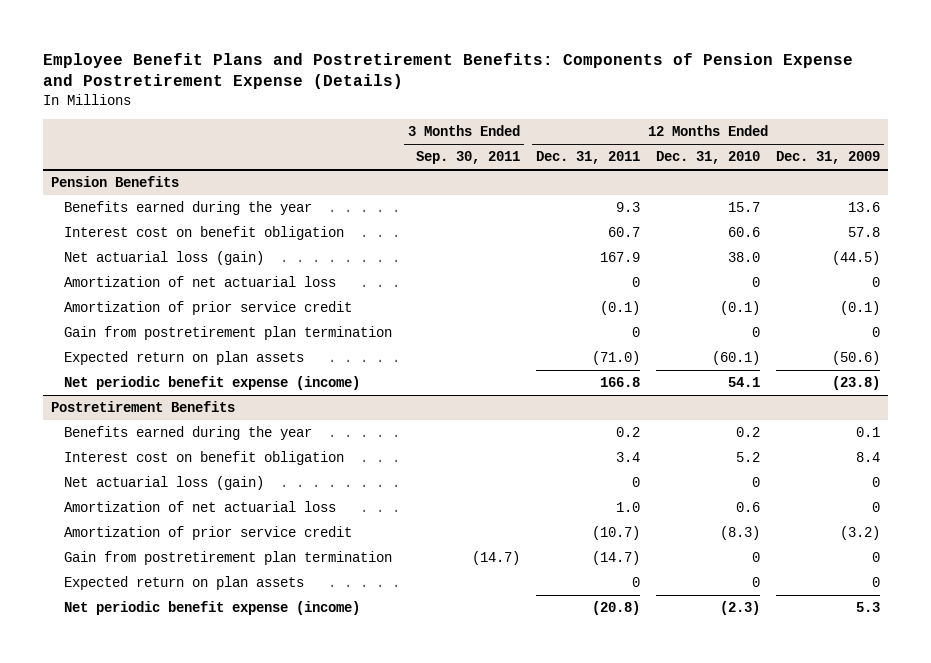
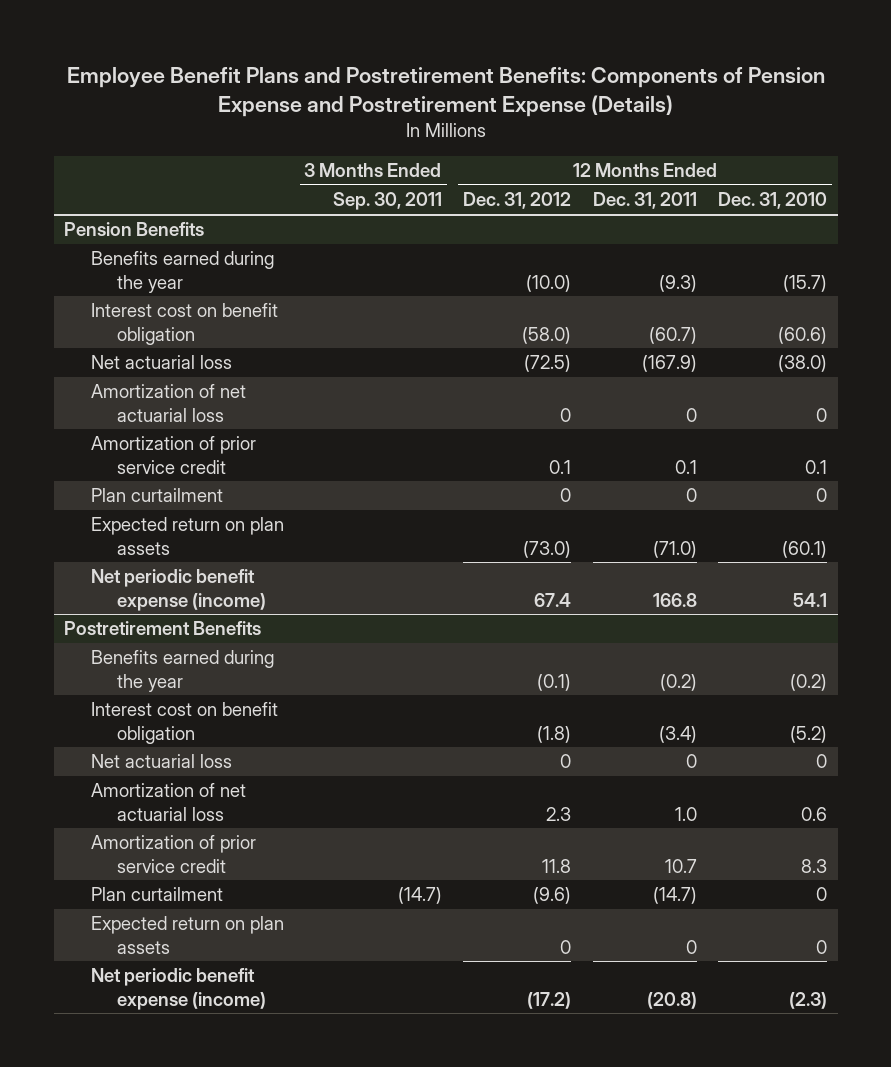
[775,151,880,165] Dec. 31, 2009 -> none
none -> [463,192,572,210] Dec. 31, 2012
[616,202,641,213] 9.3 -> [658,274,697,292] (9.3)
[727,202,760,213] 15.7 -> [782,274,827,292] (15.7)
[608,227,641,238] 60.7 -> [648,326,697,344] (60.7)
[727,227,760,238] 60.6 -> [777,326,827,344] (60.6)
[64,251,265,266] Net actuarial loss (gain) -> [90,355,232,370] Net actuarial loss
[600,252,641,263] 167.9 -> [641,355,697,373] (167.9)
[727,252,760,263] 38.0 -> [777,355,827,373] (38.0)
[64,326,393,341] Gain from postretirement plan termination -> none
[600,301,641,316] (0.1) -> [674,459,697,474] 0.1
[719,301,760,316] (0.1) -> [804,459,827,474] 0.1
none -> [90,488,223,503] Plan curtailment
[616,427,641,438] 0.2 -> [659,673,697,691] (0.2)
[735,427,760,438] 0.2 -> [789,673,827,691] (0.2)
[616,452,641,463] 3.4 -> [658,725,697,743] (3.4)
[735,452,760,463] 5.2 -> [789,725,827,743] (5.2)
[64,476,265,491] Net actuarial loss (gain) -> [90,754,232,769] Net actuarial loss
[592,526,641,541] (10.7) -> [664,858,697,873] 10.7
[719,526,760,541] (8.3) -> [800,858,827,873] 8.3
[64,551,393,566] Gain from postretirement plan termination -> [90,887,223,902] Plan curtailment

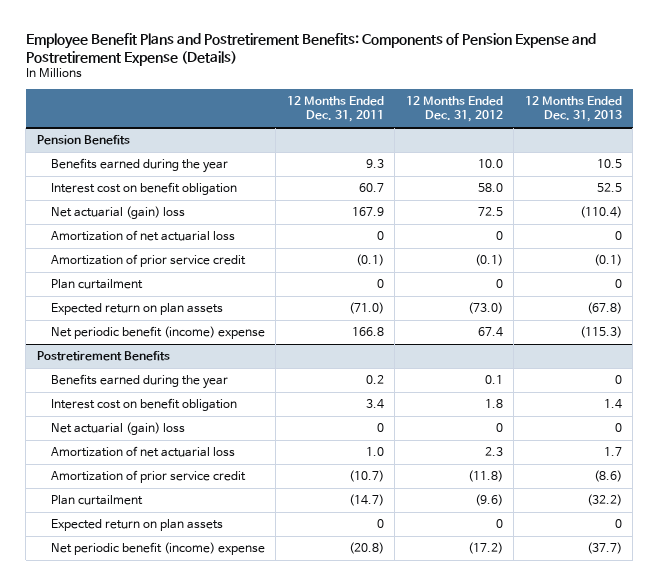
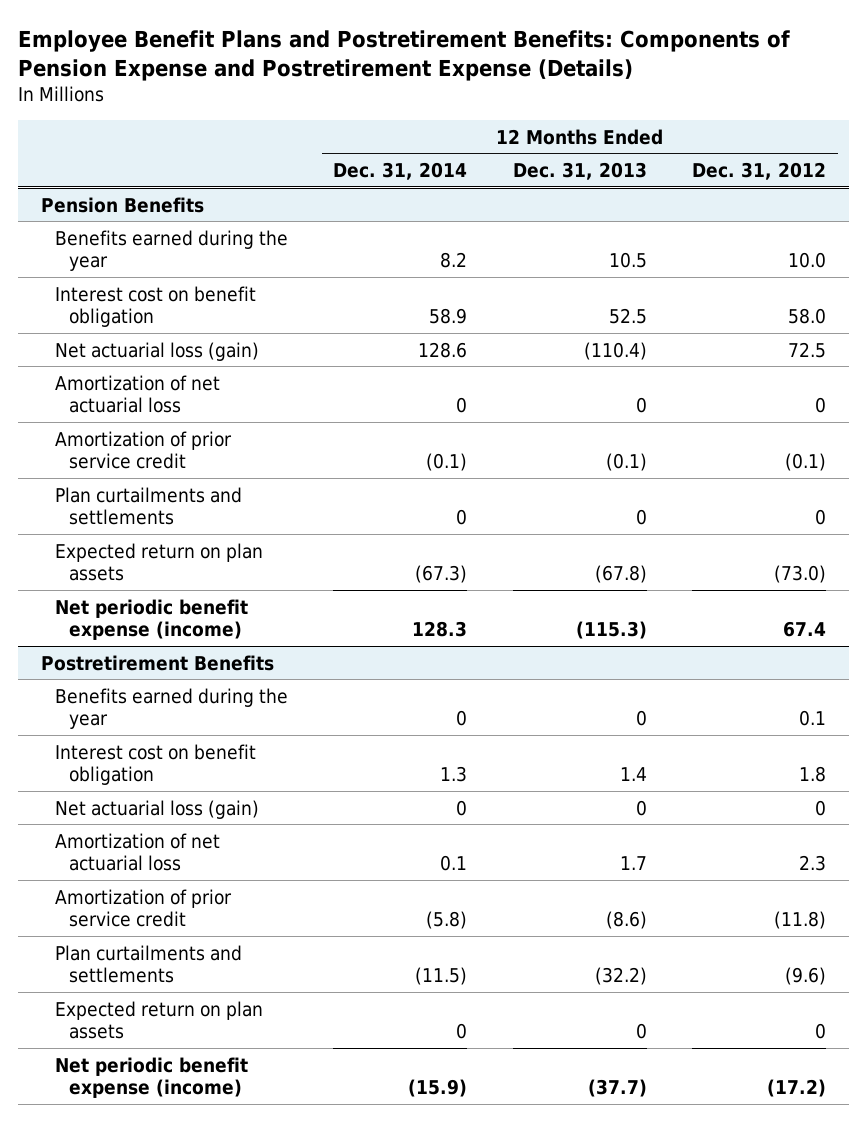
[286,95,384,123] 12 Months Ended Dec. 31, 2011 -> none
none -> [333,162,468,181] Dec. 31, 2014
[50,205,185,219] Net actuarial (gain) loss -> [55,341,260,361] Net actuarial loss (gain)
[50,278,143,289] Plan curtailment -> [55,486,243,526] Plan curtailments and settlements
[50,325,265,339] Net periodic benefit (income) expense -> [55,598,249,641] Net periodic benefit expense (income)
[50,421,185,435] Net actuarial (gain) loss -> [55,799,260,819] Net actuarial loss (gain)
[50,494,143,505] Plan curtailment -> [55,944,243,984] Plan curtailments and settlements
[50,541,265,555] Net periodic benefit (income) expense -> [55,1056,249,1099] Net periodic benefit expense (income)

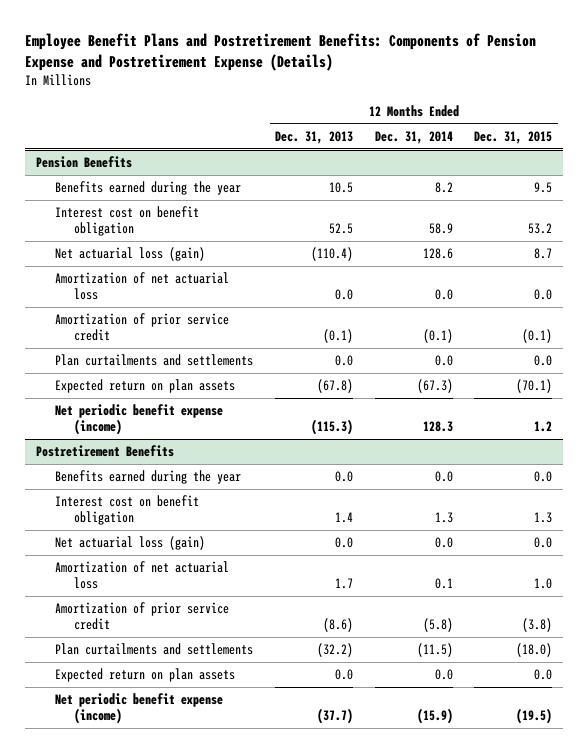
[692,162,827,181] Dec. 31, 2012 -> none
none -> [474,131,553,145] Dec. 31, 2015
[456,397,468,414] 0 -> [434,289,453,301] 0.0
[635,397,647,414] 0 -> [334,289,353,301] 0.0
[456,509,468,526] 0 -> [434,355,453,367] 0.0
[635,509,647,526] 0 -> [334,355,353,367] 0.0
[456,710,468,727] 0 -> [434,471,453,483] 0.0
[635,710,647,727] 0 -> [334,471,353,483] 0.0
[456,799,468,816] 0 -> [434,537,453,549] 0.0
[635,799,647,816] 0 -> [334,537,353,549] 0.0
[456,1023,468,1040] 0 -> [434,669,453,681] 0.0
[635,1023,647,1040] 0 -> [334,669,353,681] 0.0

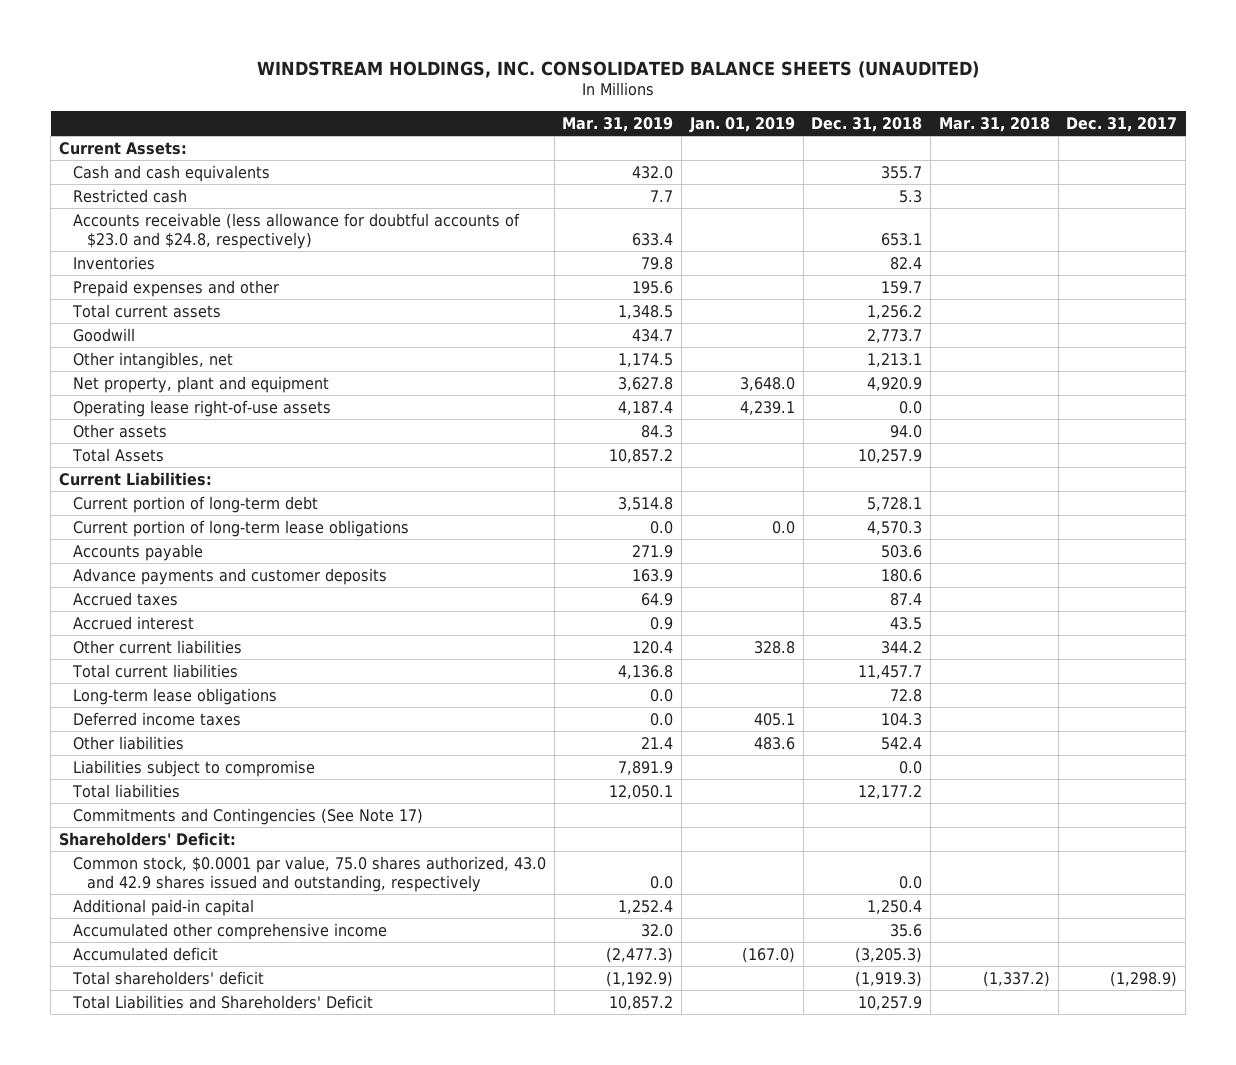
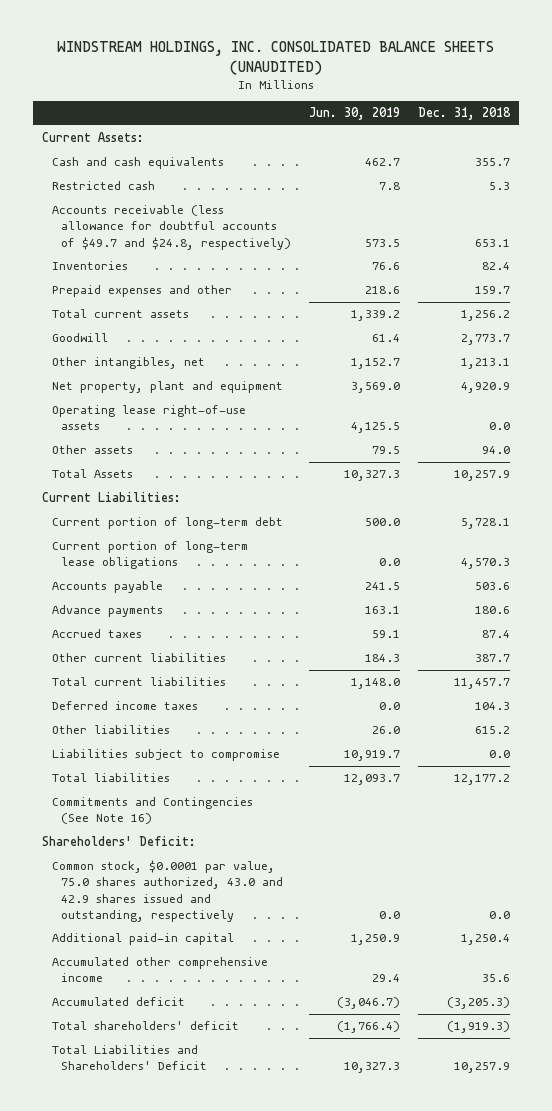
[562,116,674,132] Mar. 31, 2019 -> none
[688,116,795,133] Jan. 01, 2019 -> none
[938,116,1050,132] Mar. 31, 2018 -> none
[1066,116,1178,132] Dec. 31, 2017 -> none
none -> [309,107,401,121] Jun. 30, 2019
[72,212,520,249] Accounts receivable (less allowance for doubtful accounts of $23.0 and $24.8, respectively) -> [51,205,291,250] Accounts receivable (less allowance for doubtful accounts of $49.7 and $24.8, respectively)
[72,567,387,585] Advance payments and customer deposits -> [51,605,163,618] Advance payments
[72,615,194,630] Accrued interest -> none
[881,640,923,654] 344.2 -> [475,654,511,663] 387.7
[72,687,277,705] Long-term lease obligations -> none
[881,736,923,750] 542.4 -> [475,726,511,735] 615.2
[72,807,423,825] Commitments and Contingencies (See Note 17) -> [51,797,253,825] Commitments and Contingencies (See Note 16)

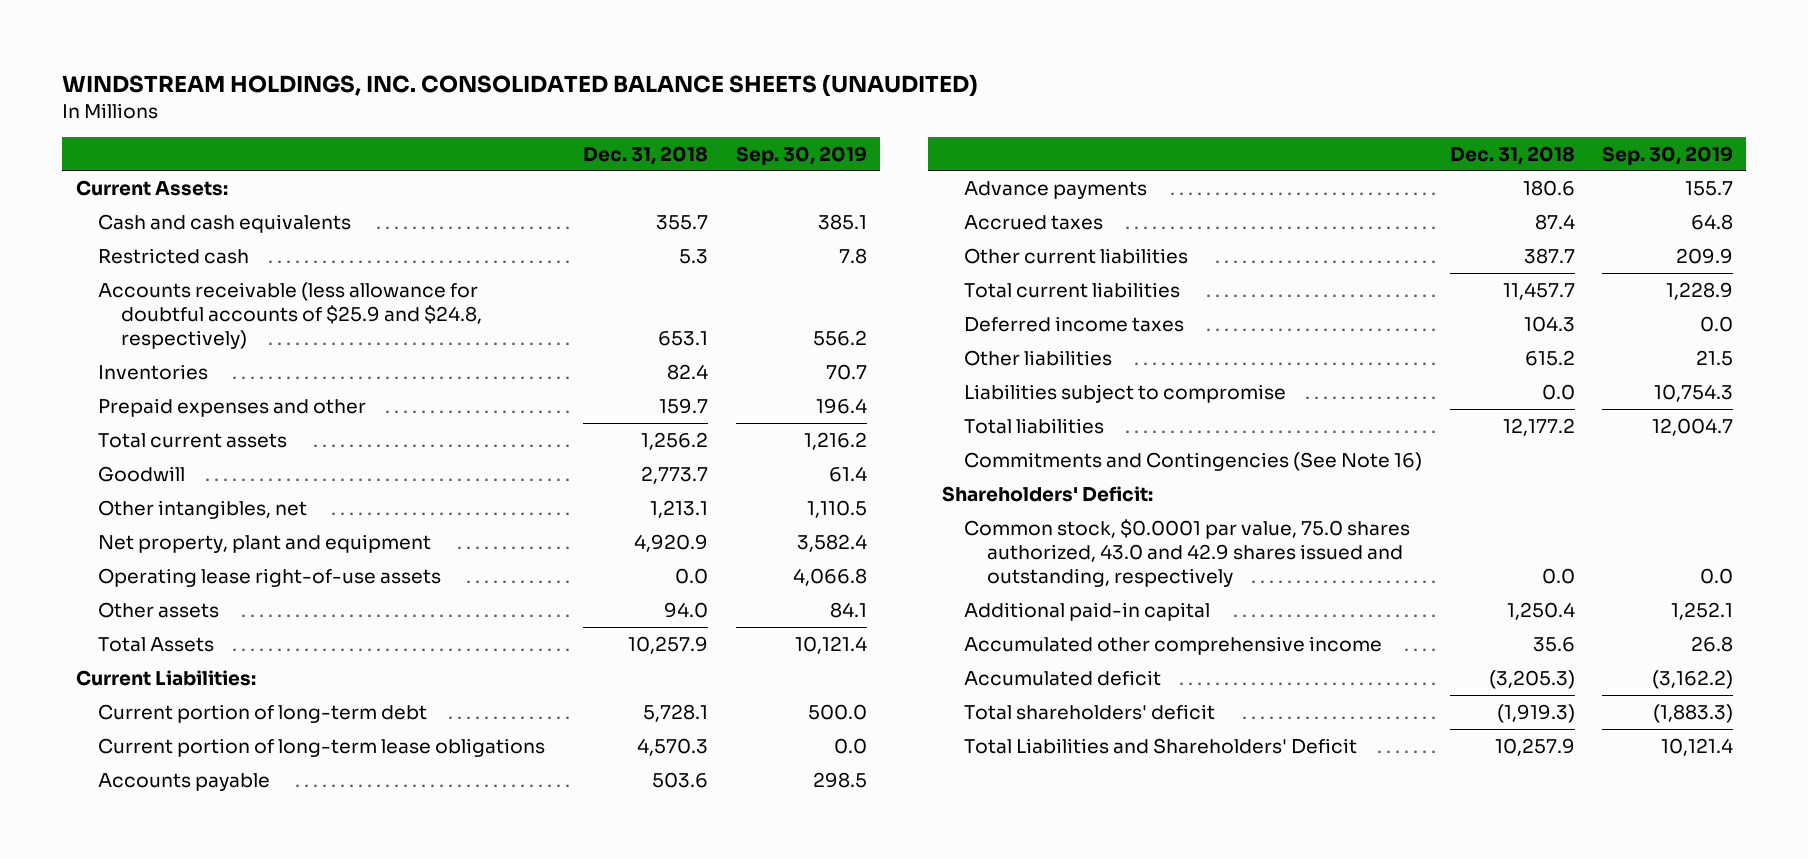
[309,107,401,121] Jun. 30, 2019 -> none
none -> [735,145,867,165] Sep. 30, 2019
[51,205,291,250] Accounts receivable (less allowance for doubtful accounts of $49.7 and $24.8, respectively) -> [98,281,483,349] Accounts receivable (less allowance for doubtful accounts of $25.9 and $24.8, respectively)

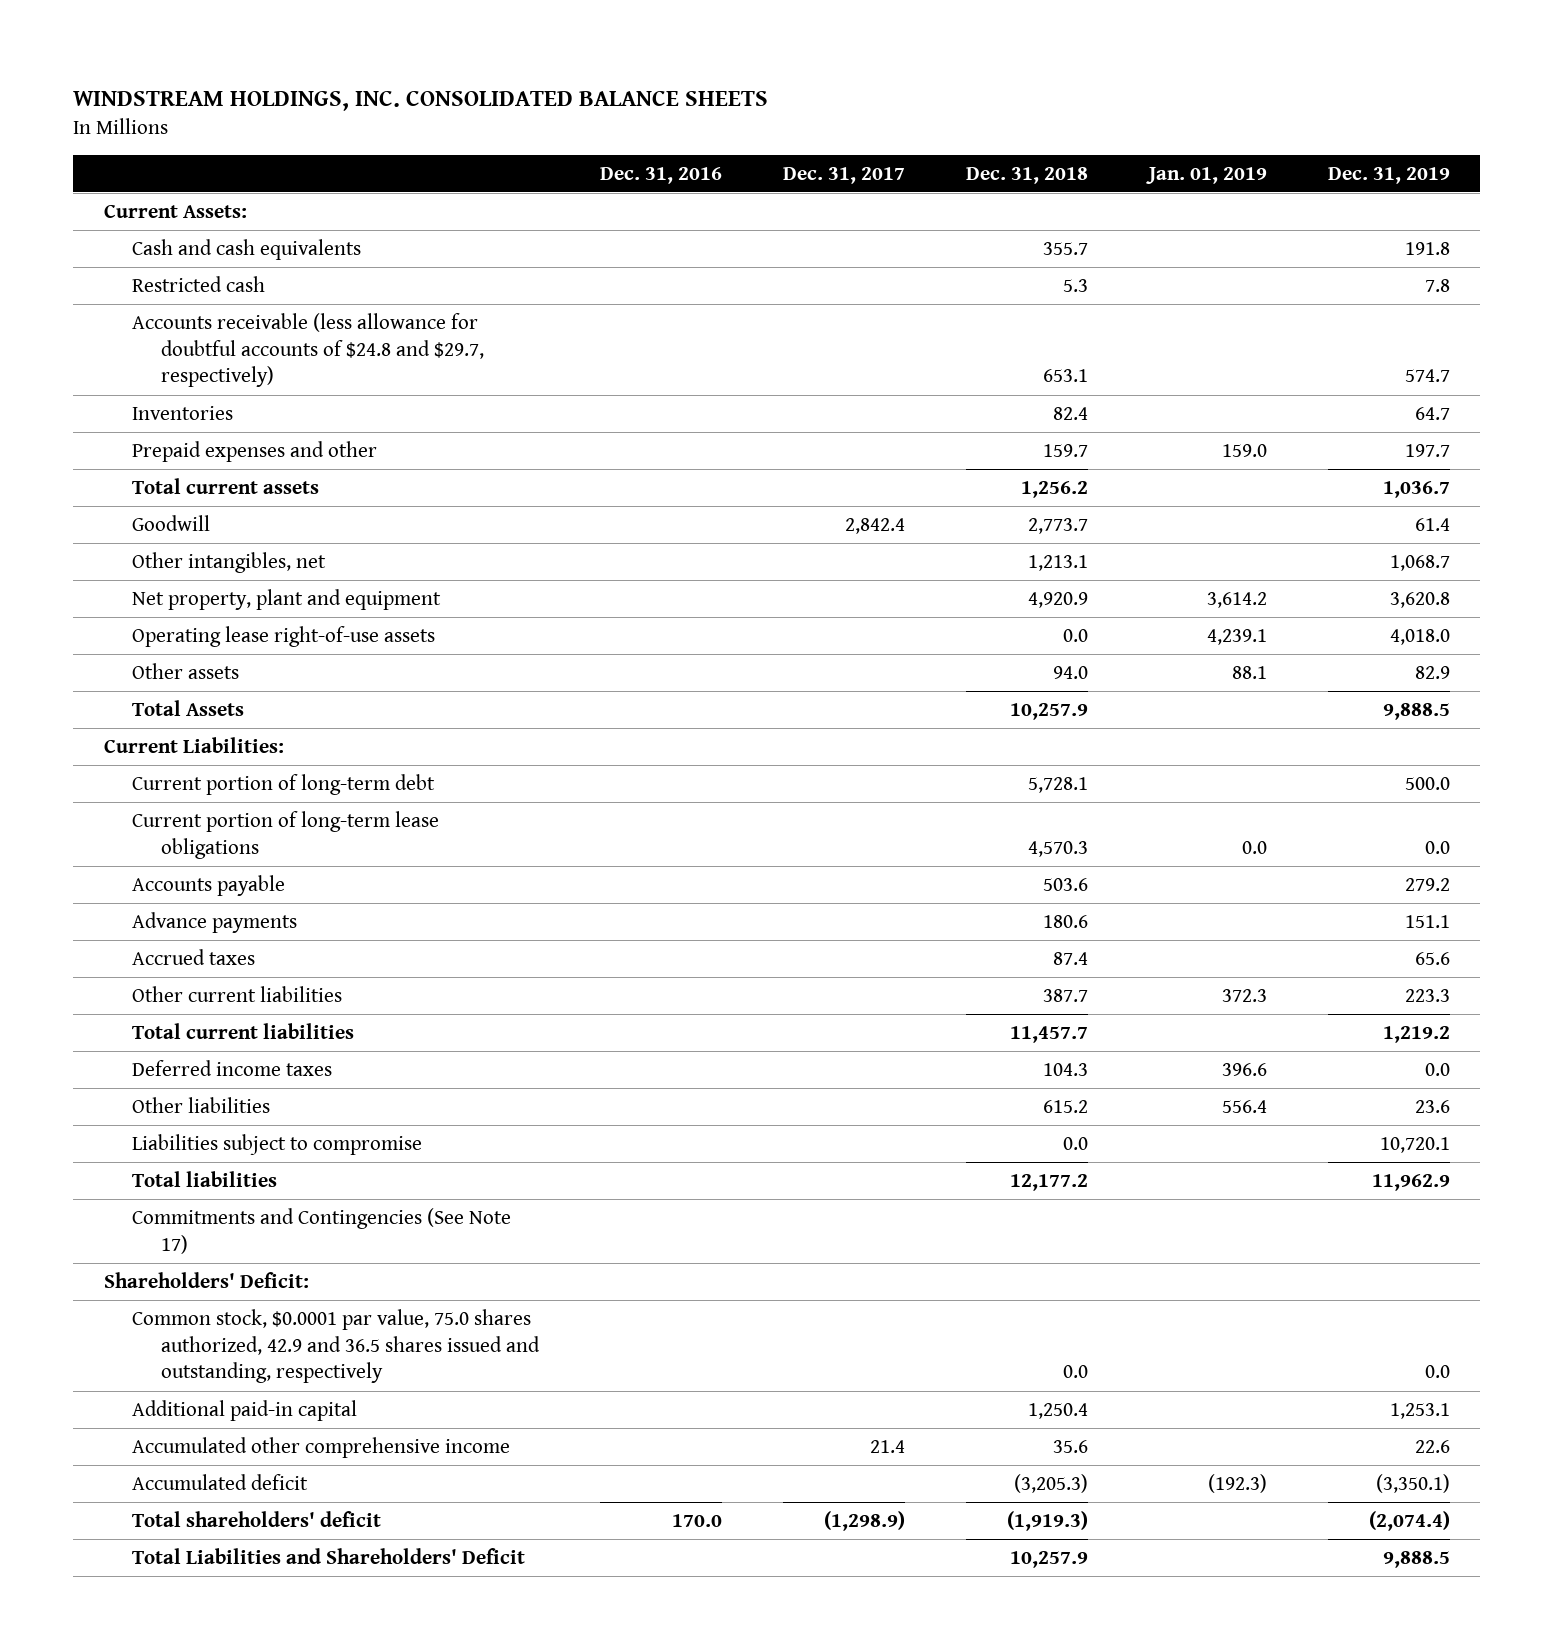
[61,73,978,97] WINDSTREAM HOLDINGS, INC. CONSOLIDATED BALANCE SHEETS (UNAUDITED) -> [73,90,769,111] WINDSTREAM HOLDINGS, INC. CONSOLIDATED BALANCE SHEETS
[735,145,867,165] Sep. 30, 2019 -> none
none -> [600,166,723,184] Dec. 31, 2016
none -> [783,166,906,184] Dec. 31, 2017
none -> [1145,166,1267,184] Jan. 01, 2019
none -> [1327,166,1450,184] Dec. 31, 2019
[98,281,483,349] Accounts receivable (less allowance for doubtful accounts of $25.9 and $24.8, respectively) -> [132,312,485,388] Accounts receivable (less allowance for doubtful accounts of $24.8 and $29.7, respectively)
[964,451,1423,471] Commitments and Contingencies (See Note 16) -> [132,1207,512,1254] Commitments and Contingencies (See Note 17)
[964,518,1411,587] Common stock, $0.0001 par value, 75.0 shares authorized, 43.0 and 42.9 shares issued and outstanding, respectively -> [132,1308,541,1384] Common stock, $0.0001 par value, 75.0 shares authorized, 42.9 and 36.5 shares issued and outstanding, respectively

